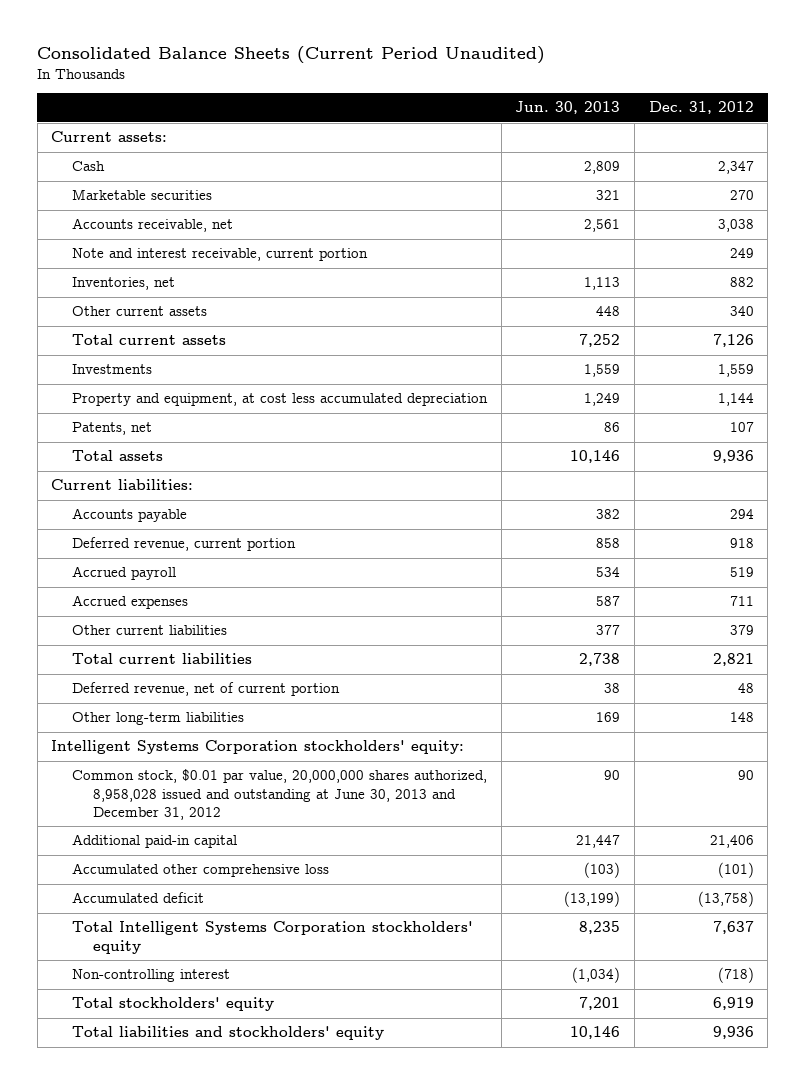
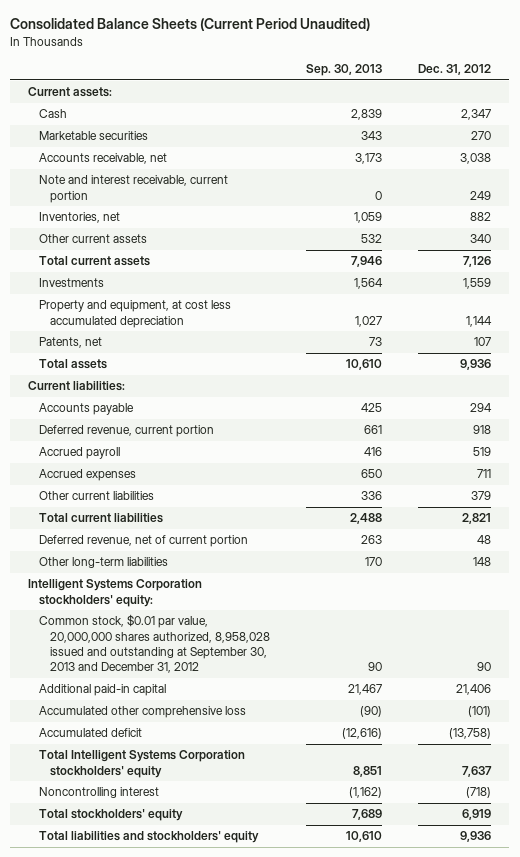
[515,101,621,115] Jun. 30, 2013 -> none
none -> [305,64,382,77] Sep. 30, 2013
[72,769,488,821] Common stock, $0.01 par value, 20,000,000 shares authorized, 8,958,028 issued and outstanding at June 30, 2013 and December 31, 2012 -> [39,614,270,674] Common stock, $0.01 par value, 20,000,000 shares authorized, 8,958,028 issued and outstanding at September 30, 2013 and December 31, 2012
[72,969,231,983] Non-controlling interest -> [39,787,160,799] Noncontrolling interest

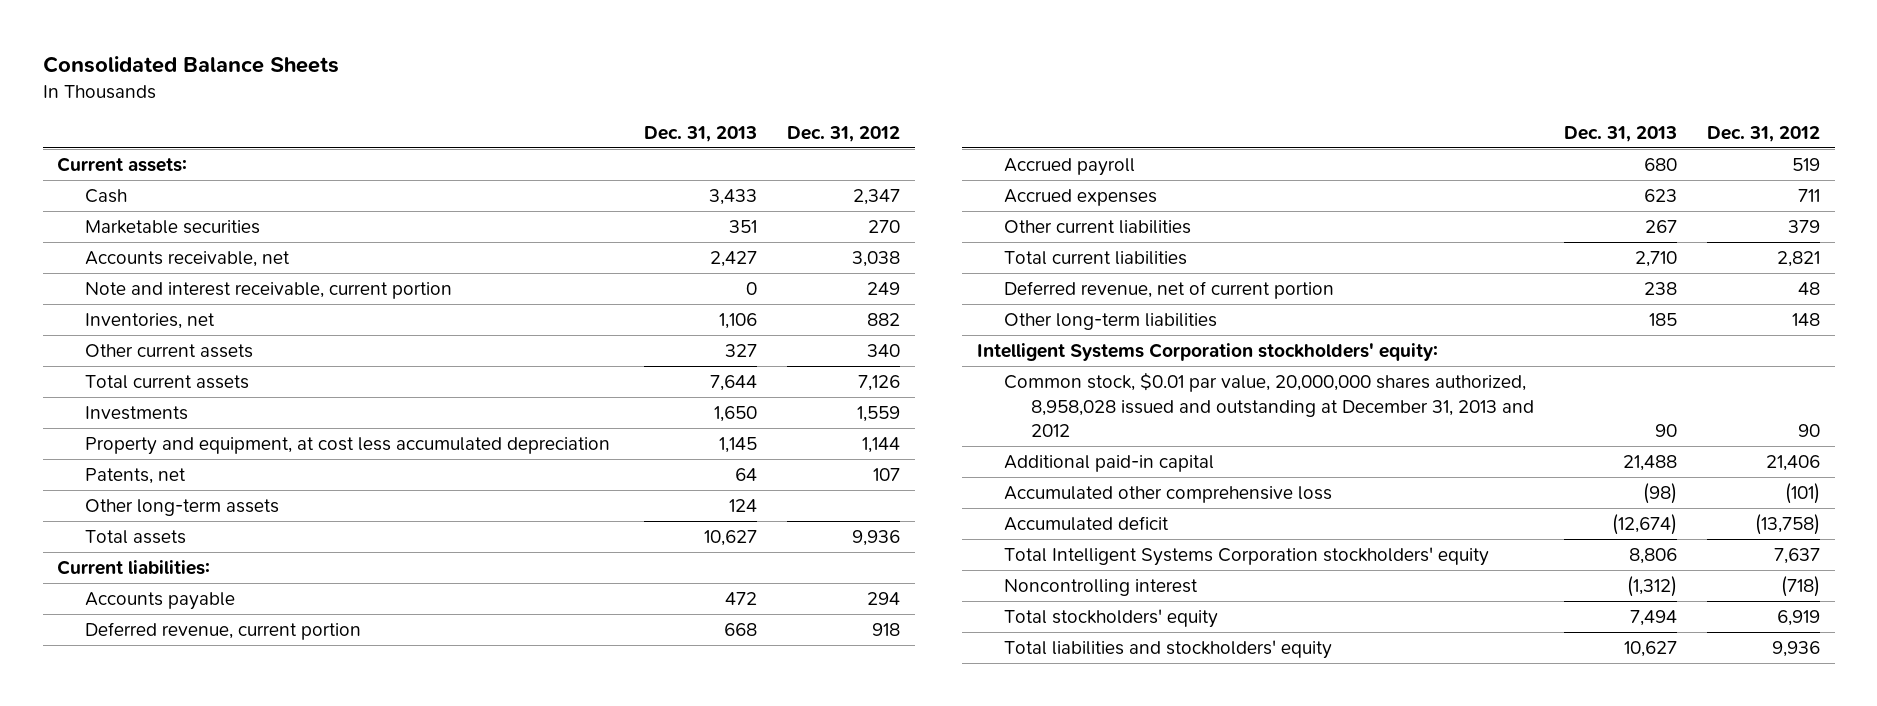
[10,18,371,32] Consolidated Balance Sheets (Current Period Unaudited) -> [42,55,339,73] Consolidated Balance Sheets
[305,64,382,77] Sep. 30, 2013 -> none
none -> [644,125,758,142] Dec. 31, 2013
none -> [84,499,279,517] Other long-term assets
[39,614,270,674] Common stock, $0.01 par value, 20,000,000 shares authorized, 8,958,028 issued and outstanding at September 30, 2013 and December 31, 2012 -> [1004,372,1535,438] Common stock, $0.01 par value, 20,000,000 shares authorized, 8,958,028 issued and outstanding at December 31, 2013 and 2012

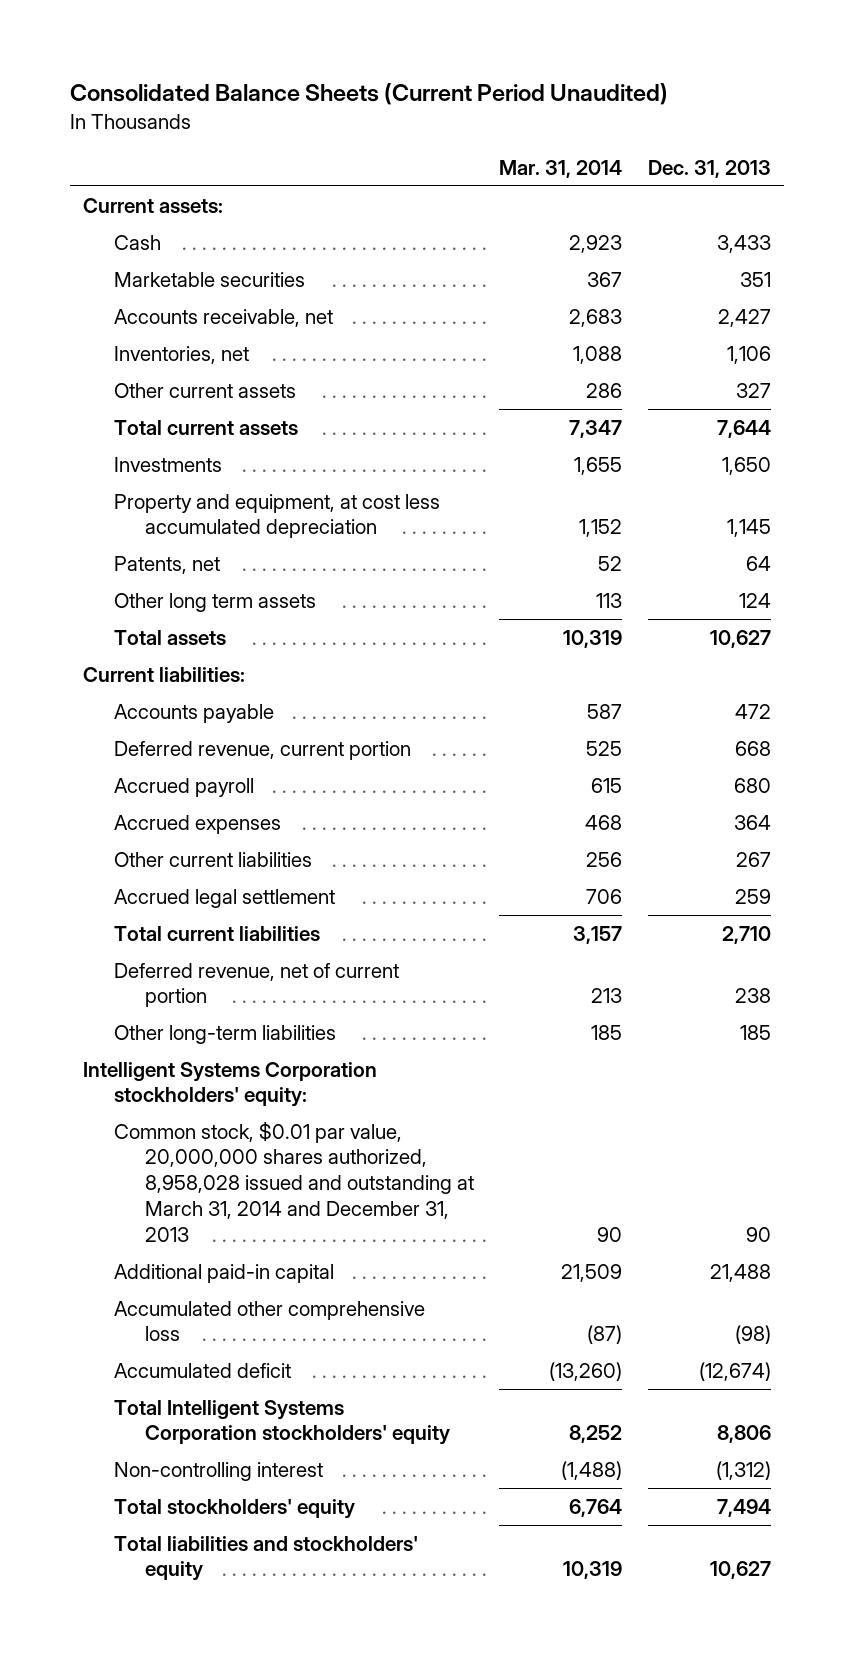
[42,55,339,73] Consolidated Balance Sheets -> [69,83,668,106] Consolidated Balance Sheets (Current Period Unaudited)
[787,125,901,142] Dec. 31, 2012 -> none
none -> [499,159,623,178] Mar. 31, 2014
[84,282,452,300] Note and interest receivable, current portion -> none
[84,499,279,517] Other long-term assets -> [113,592,316,612] Other long term assets
[1644,189,1678,203] 623 -> [734,814,772,830] 364
none -> [113,888,335,908] Accrued legal settlement
[1004,372,1535,438] Common stock, $0.01 par value, 20,000,000 shares authorized, 8,958,028 issued and outstanding at December 31, 2013 and 2012 -> [113,1120,474,1242] Common stock, $0.01 par value, 20,000,000 shares authorized, 8,958,028 issued and outstanding at March 31, 2014 and December 31, 2013
[1004,579,1199,597] Noncontrolling interest -> [113,1461,323,1481] Non-controlling interest

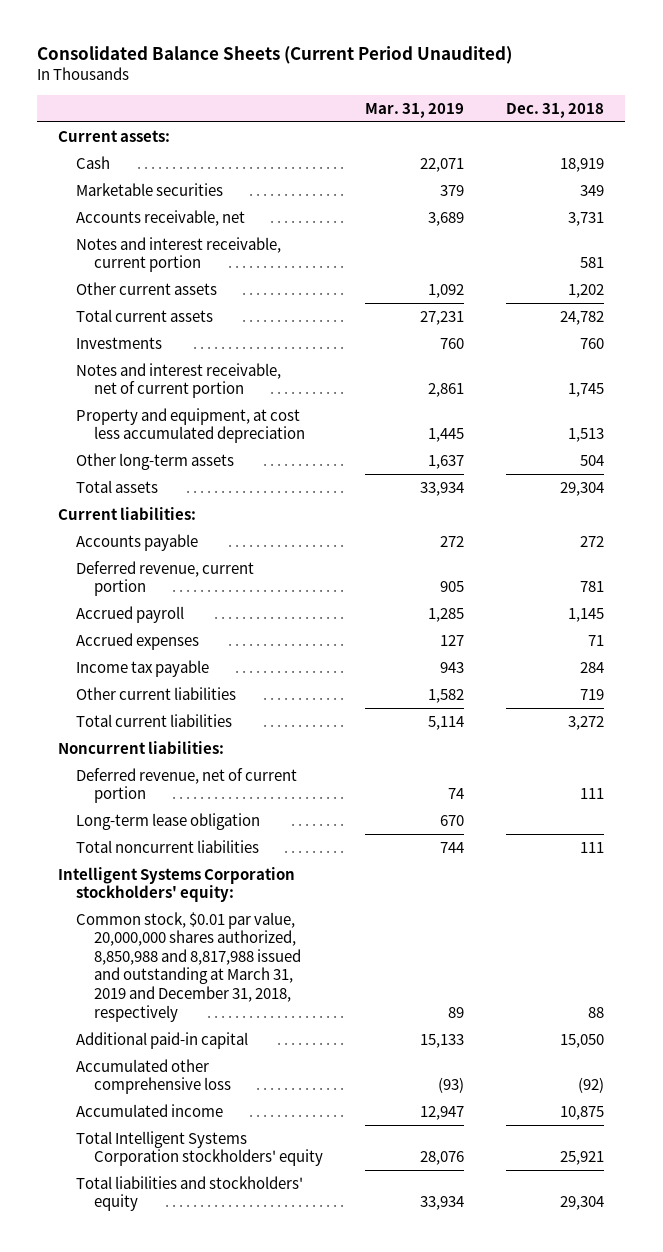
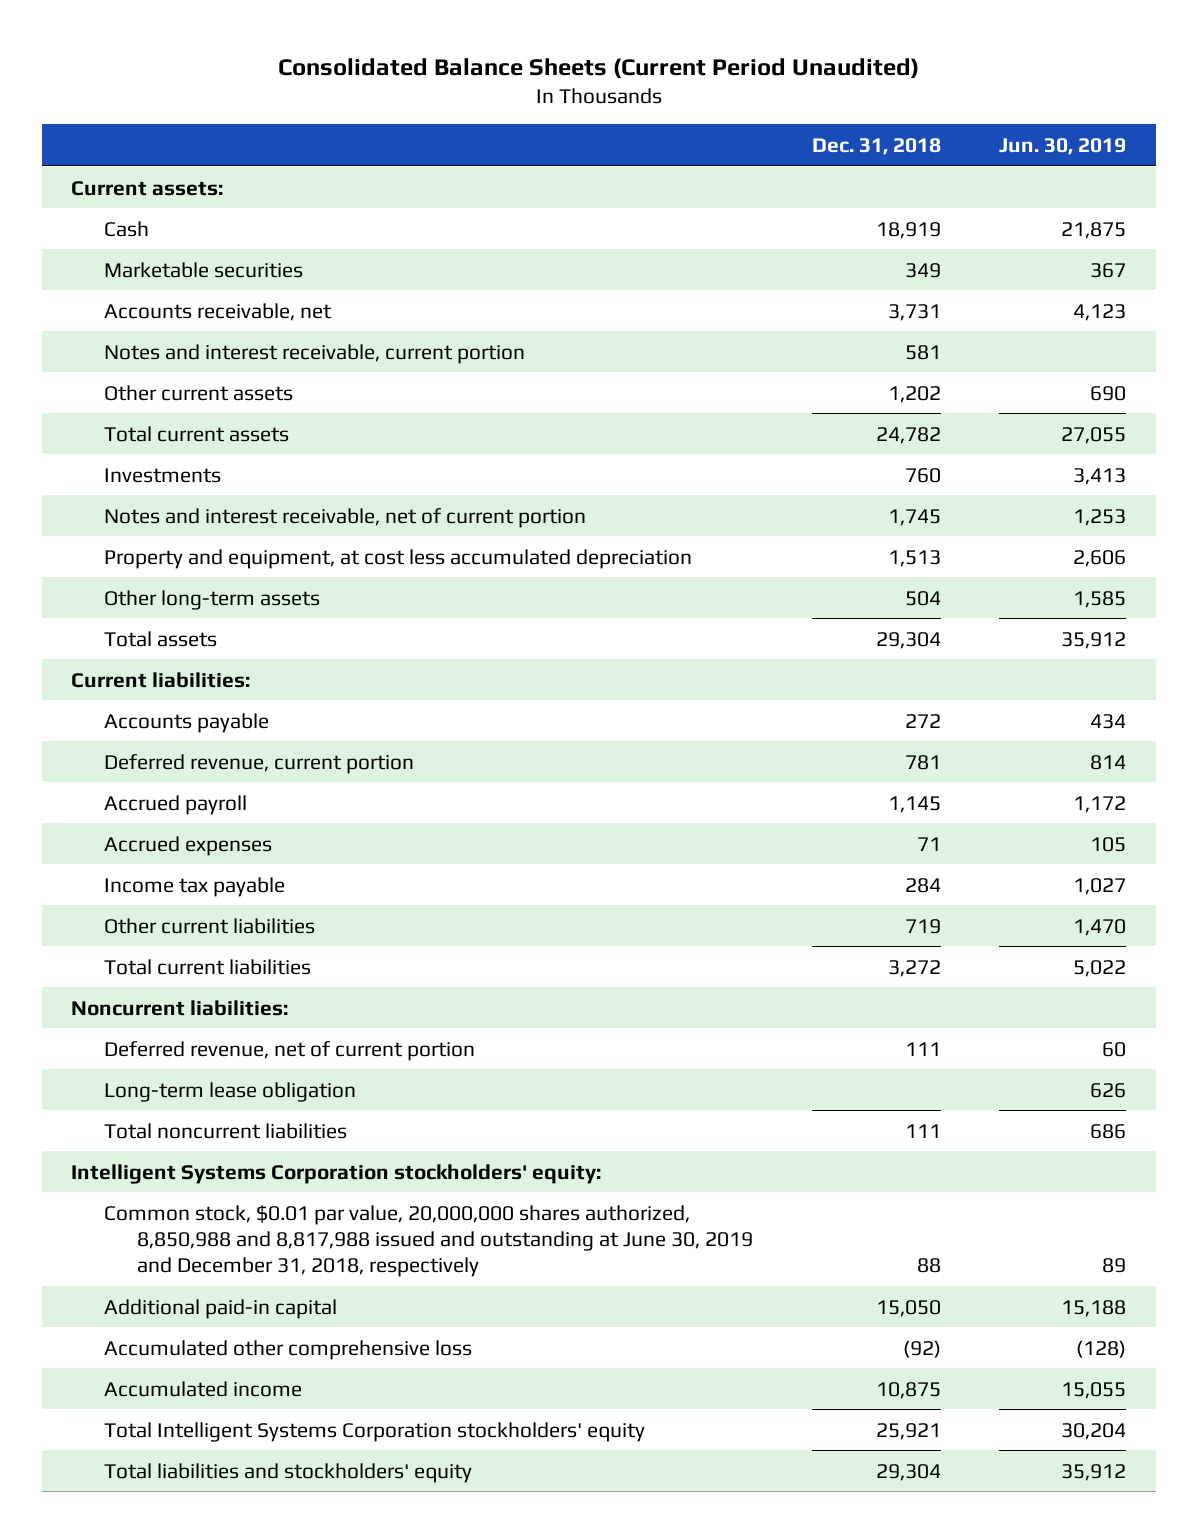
[365,102,465,118] Mar. 31, 2019 -> none
none -> [999,137,1127,155] Jun. 30, 2019
[76,911,302,1022] Common stock, $0.01 par value, 20,000,000 shares authorized, 8,850,988 and 8,817,988 issued and outstanding at March 31, 2019 and December 31, 2018, respectively -> [104,1204,753,1278] Common stock, $0.01 par value, 20,000,000 shares authorized, 8,850,988 and 8,817,988 issued and outstanding at June 30, 2019 and December 31, 2018, respectively

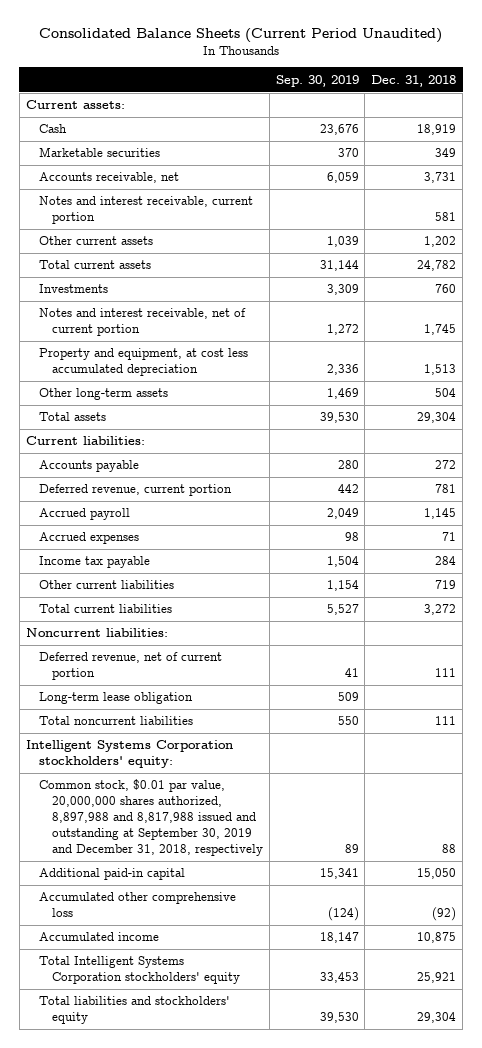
[999,137,1127,155] Jun. 30, 2019 -> none
none -> [275,74,359,87] Sep. 30, 2019
[104,1204,753,1278] Common stock, $0.01 par value, 20,000,000 shares authorized, 8,850,988 and 8,817,988 issued and outstanding at June 30, 2019 and December 31, 2018, respectively -> [38,779,263,857] Common stock, $0.01 par value, 20,000,000 shares authorized, 8,897,988 and 8,817,988 issued and outstanding at September 30, 2019 and December 31, 2018, respectively

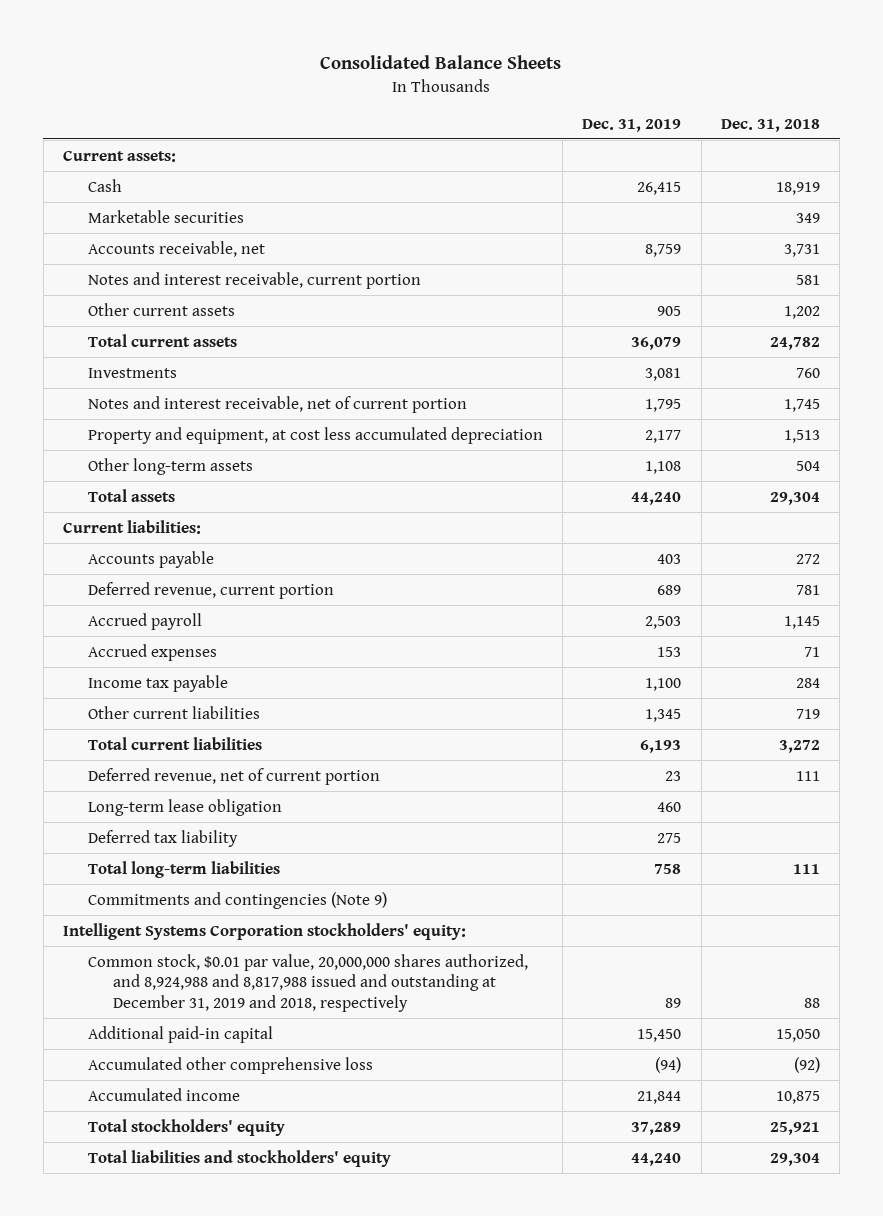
[38,28,442,44] Consolidated Balance Sheets (Current Period Unaudited) -> [320,55,562,70] Consolidated Balance Sheets
[275,74,359,87] Sep. 30, 2019 -> none
none -> [582,118,682,132] Dec. 31, 2019
[25,628,168,638] Noncurrent liabilities: -> none
none -> [87,829,238,847] Deferred tax liability
[38,716,193,726] Total noncurrent liabilities -> [87,860,280,878] Total long-term liabilities
none -> [87,891,387,909] Commitments and contingencies (Note 9)
[38,779,263,857] Common stock, $0.01 par value, 20,000,000 shares authorized, 8,897,988 and 8,817,988 issued and outstanding at September 30, 2019 and December 31, 2018, respectively -> [87,953,528,1013] Common stock, $0.01 par value, 20,000,000 shares authorized, and 8,924,988 and 8,817,988 issued and outstanding at December 31, 2019 and 2018, respectively
[38,956,240,985] Total Intelligent Systems Corporation stockholders' equity -> [87,1118,285,1136] Total stockholders' equity

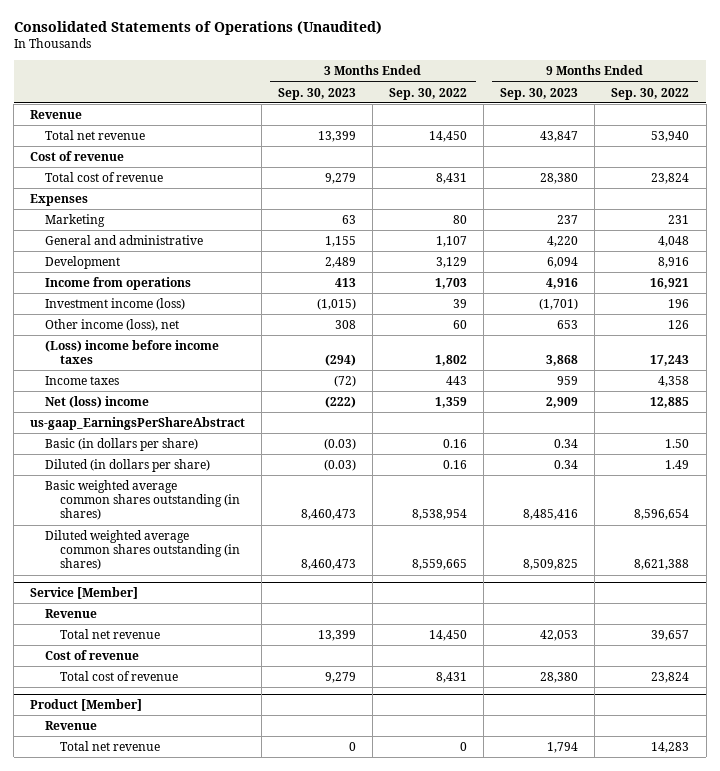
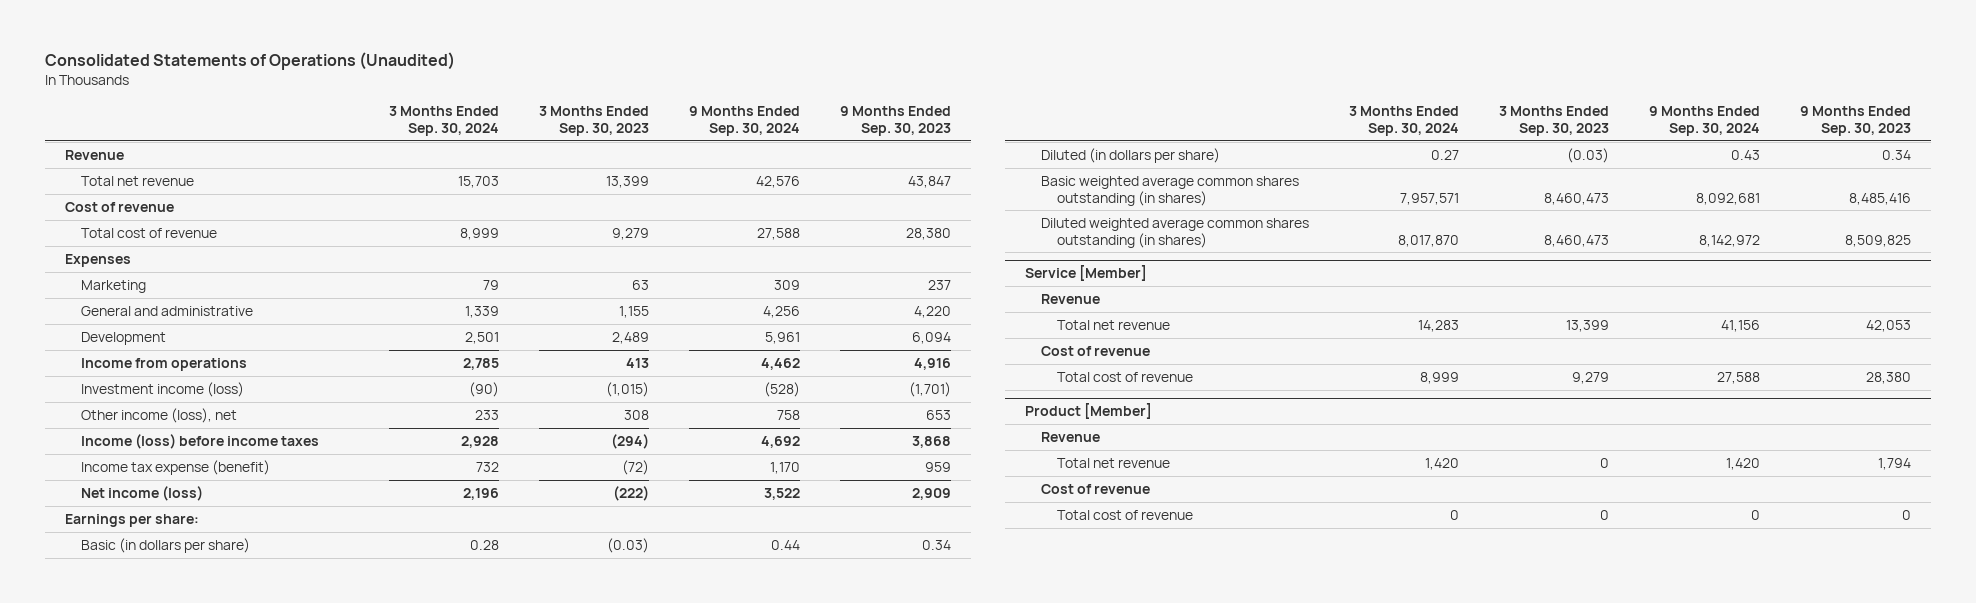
[389,87,468,100] Sep. 30, 2022 -> none
[611,87,690,100] Sep. 30, 2022 -> none
none -> [388,106,499,136] 3 Months Ended Sep. 30, 2024
none -> [688,106,800,136] 9 Months Ended Sep. 30, 2024
[44,339,219,365] (Loss) income before income taxes -> [80,433,319,449] Income (loss) before income taxes
[44,375,119,385] Income taxes -> [80,459,270,475] Income tax expense (benefit)
[44,395,149,408] Net (loss) income -> [80,485,203,501] Net income (loss)
[30,416,246,430] us-gaap_EarningsPerShareAbstract -> [64,513,199,527] Earnings per share:
none -> [1041,483,1151,494] Cost of revenue
none -> [1057,509,1194,520] Total cost of revenue

